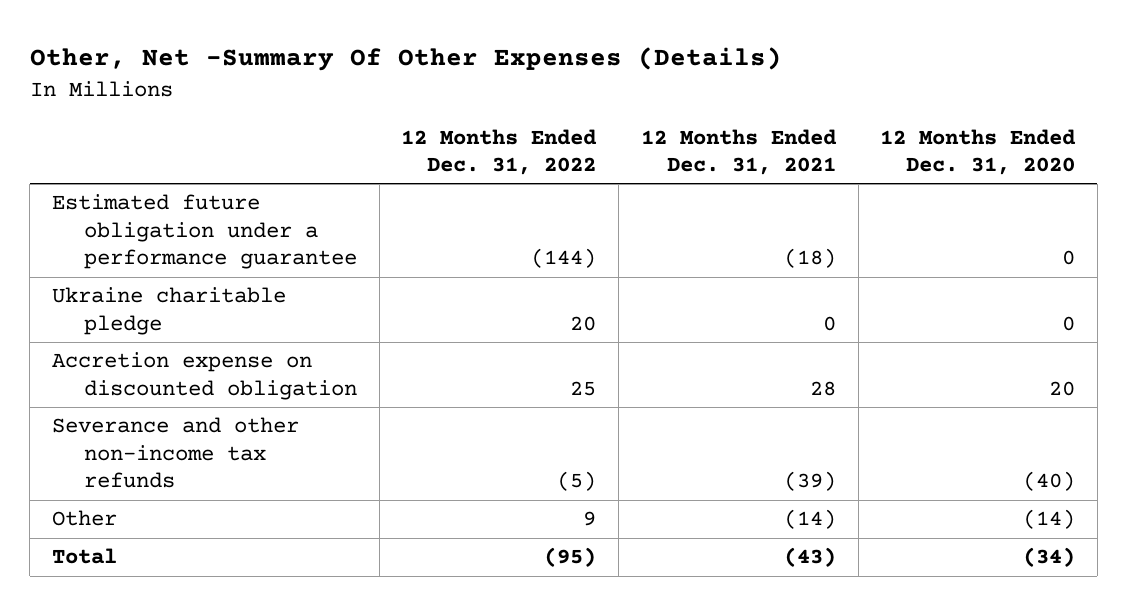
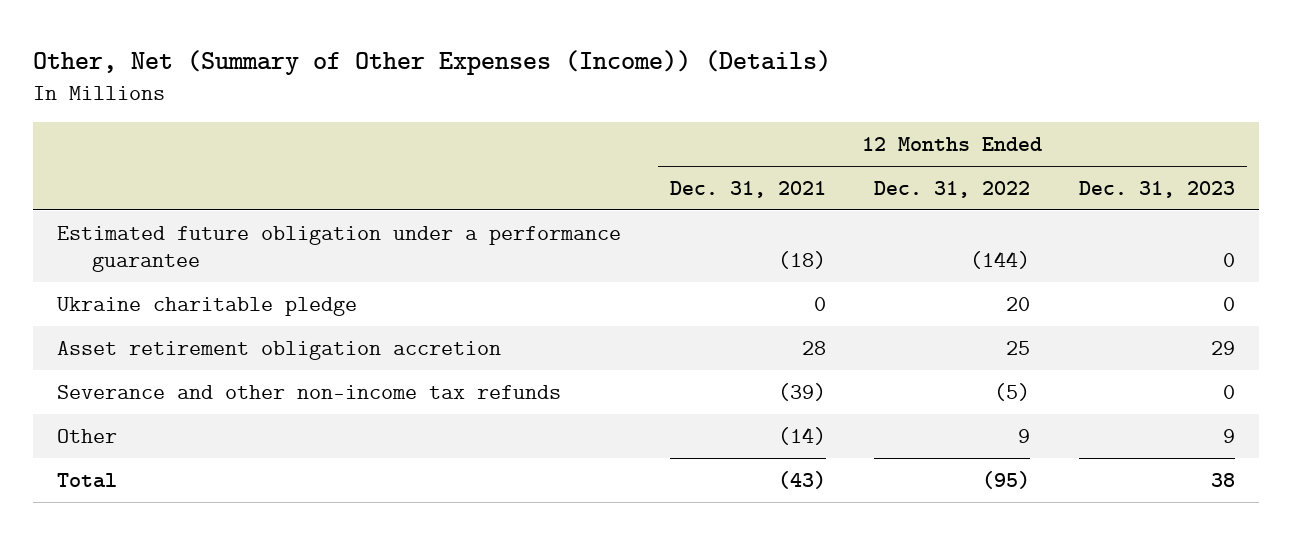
[29,47,782,72] Other, Net -Summary Of Other Expenses (Details) -> [33,49,832,75] Other, Net (Summary of Other Expenses (Income)) (Details)
[880,128,1077,176] 12 Months Ended Dec. 31, 2020 -> none
none -> [1078,180,1235,198] Dec. 31, 2023
[52,352,358,400] Accretion expense on discounted obligation -> [57,340,502,360] Asset retirement obligation accretion

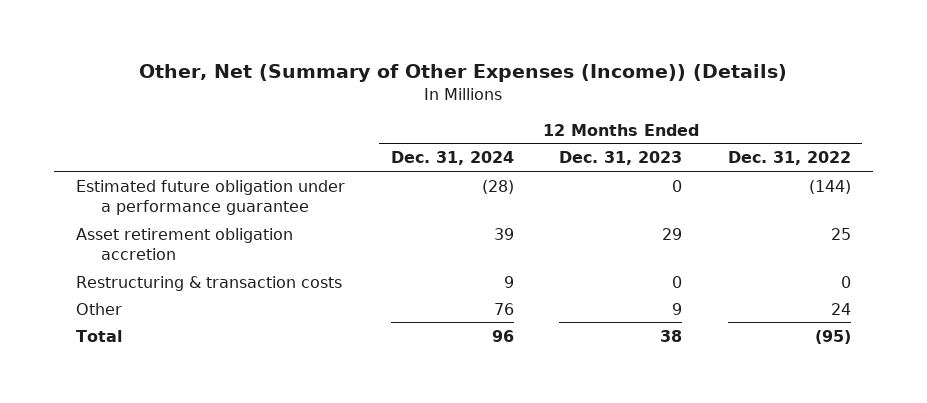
[669,180,826,198] Dec. 31, 2021 -> none
none -> [390,151,514,166] Dec. 31, 2024
[57,296,358,316] Ukraine charitable pledge -> none
[57,384,562,399] Severance and other non-income tax refunds -> none
none -> [76,275,343,291] Restructuring & transaction costs
[1018,428,1031,443] 9 -> [830,302,851,315] 24

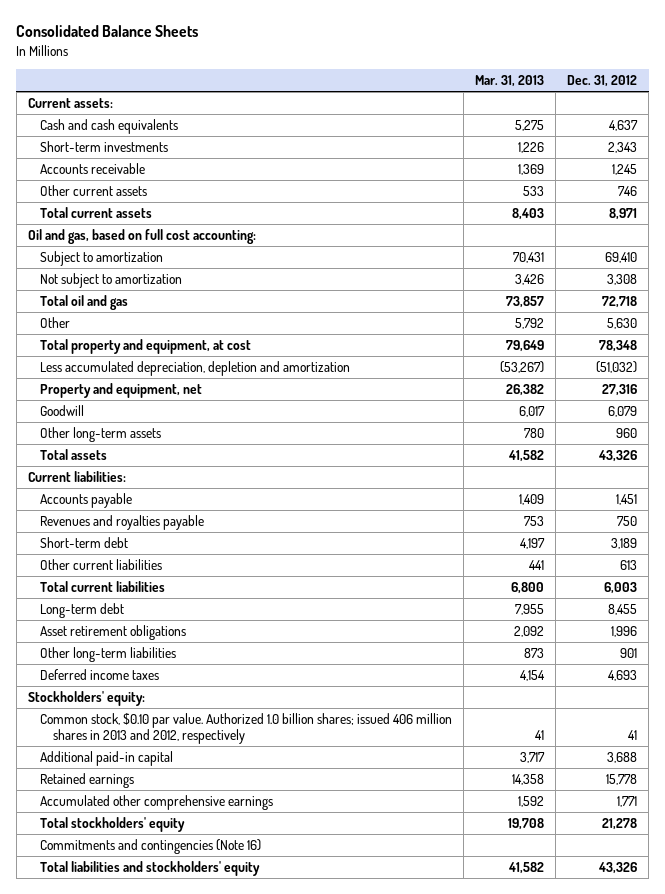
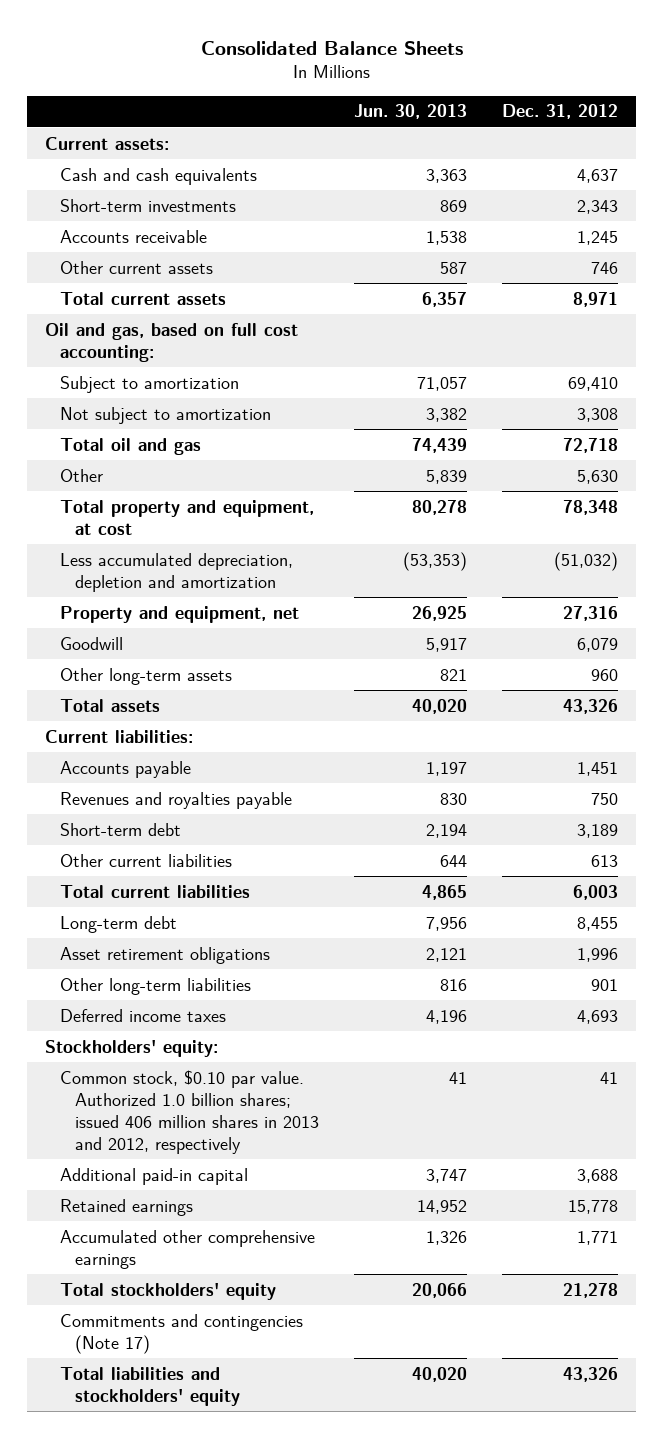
[475,75,545,88] Mar. 31, 2013 -> none
none -> [354,104,468,120] Jun. 30, 2013
[40,838,262,854] Commitments and contingencies (Note 16) -> [60,1313,304,1354] Commitments and contingencies (Note 17)

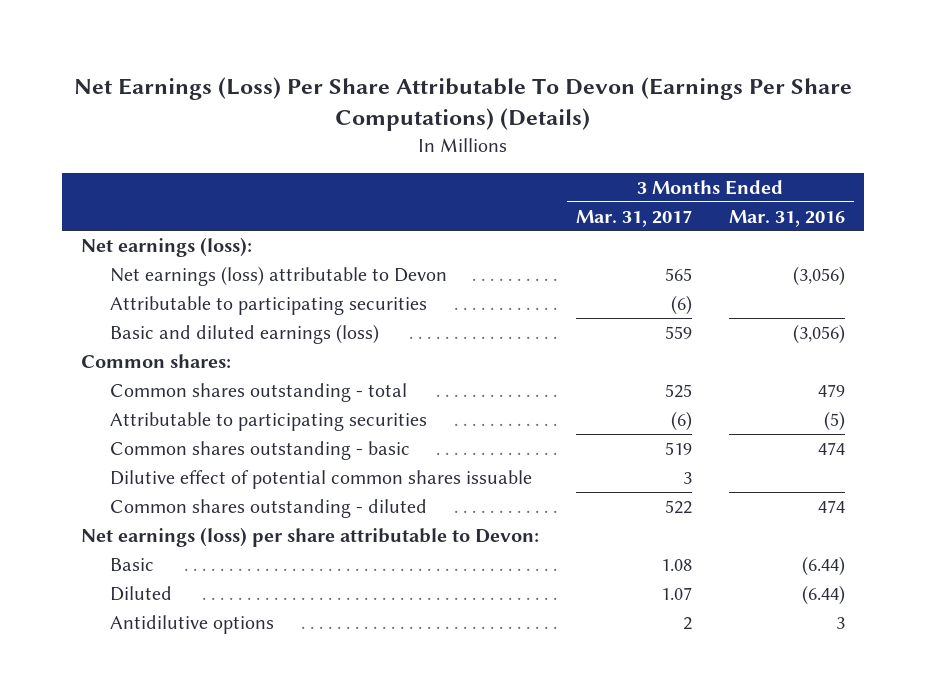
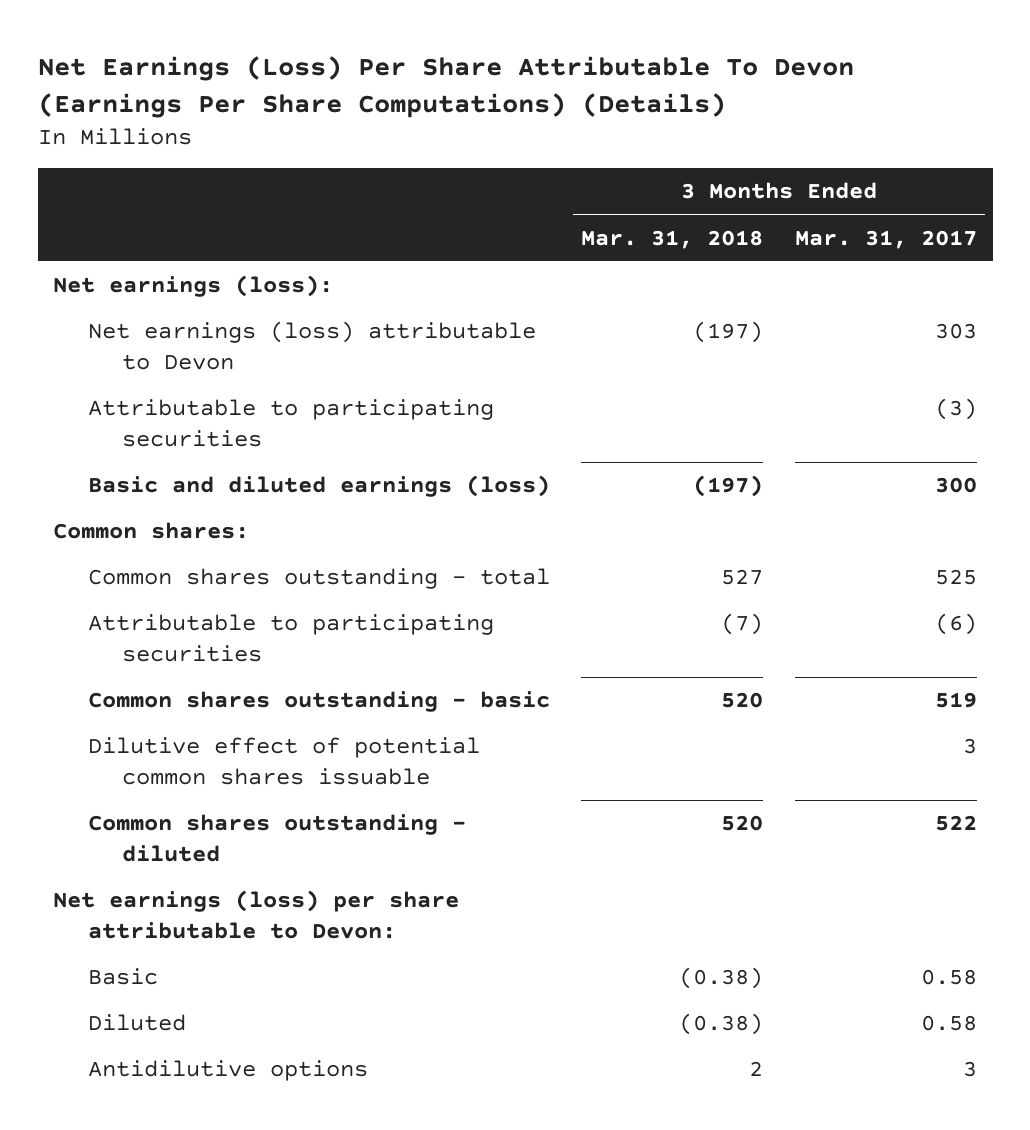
[728,209,845,227] Mar. 31, 2016 -> none
none -> [581,229,764,249] Mar. 31, 2018
[664,268,692,282] 565 -> [934,323,977,340] 303
[670,295,692,316] (6) -> [934,398,977,421] (3)
[664,326,692,340] 559 -> [934,477,977,494] 300
[660,559,692,572] 1.08 -> [920,969,977,986] 0.58
[660,587,692,601] 1.07 -> [920,1015,977,1032] 0.58
[682,617,692,631] 2 -> [962,1061,977,1078] 3

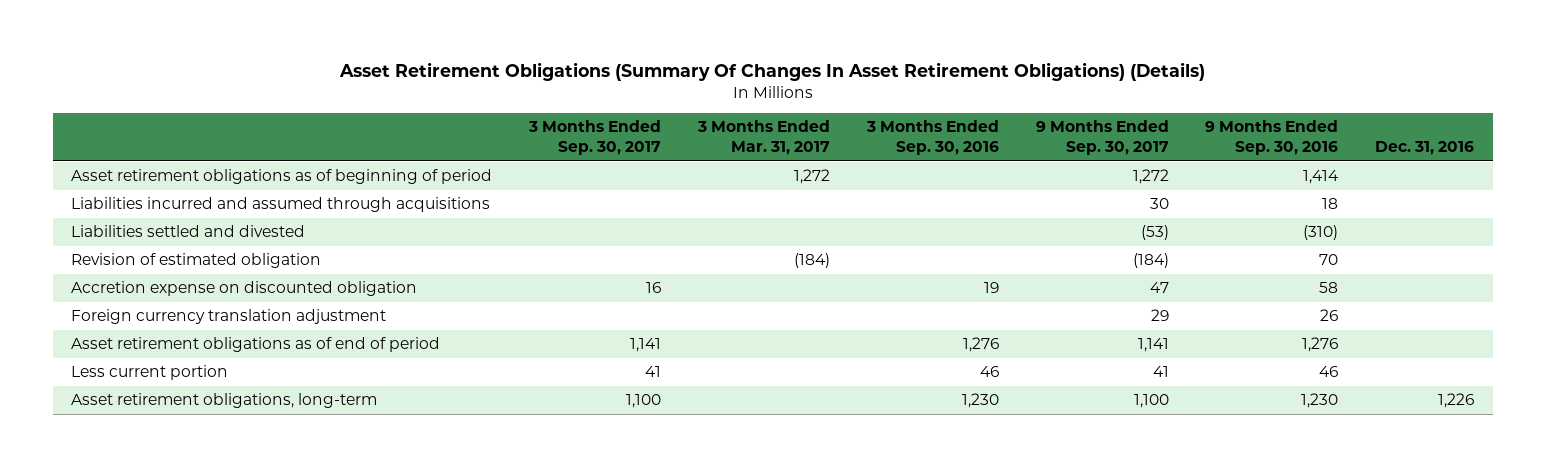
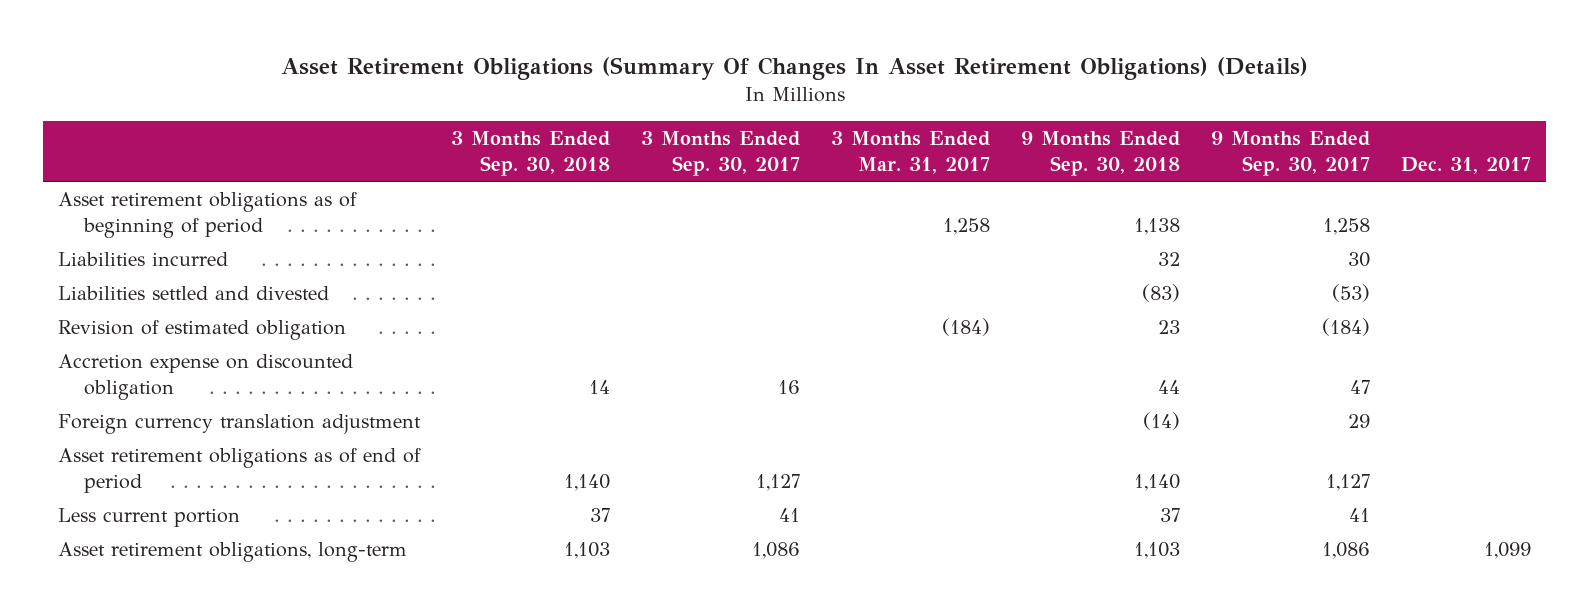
[865,120,999,156] 3 Months Ended Sep. 30, 2016 -> none
[1205,120,1339,156] 9 Months Ended Sep. 30, 2016 -> none
[1375,141,1475,156] Dec. 31, 2016 -> none
none -> [451,131,611,177] 3 Months Ended Sep. 30, 2018
none -> [1021,131,1181,177] 9 Months Ended Sep. 30, 2018
none -> [1400,157,1531,175] Dec. 31, 2017
[793,169,830,185] 1,272 -> [943,217,991,235] 1,258
[1132,169,1169,185] 1,272 -> [1322,217,1370,235] 1,258
[71,197,491,213] Liabilities incurred and assumed through acquisitions -> [58,251,229,266] Liabilities incurred
[630,338,662,353] 1,141 -> [756,473,801,491] 1,127
[1137,338,1169,353] 1,141 -> [1325,473,1370,491] 1,127
[626,394,662,409] 1,100 -> [752,541,801,559] 1,086
[1133,394,1169,409] 1,100 -> [1321,541,1370,559] 1,086

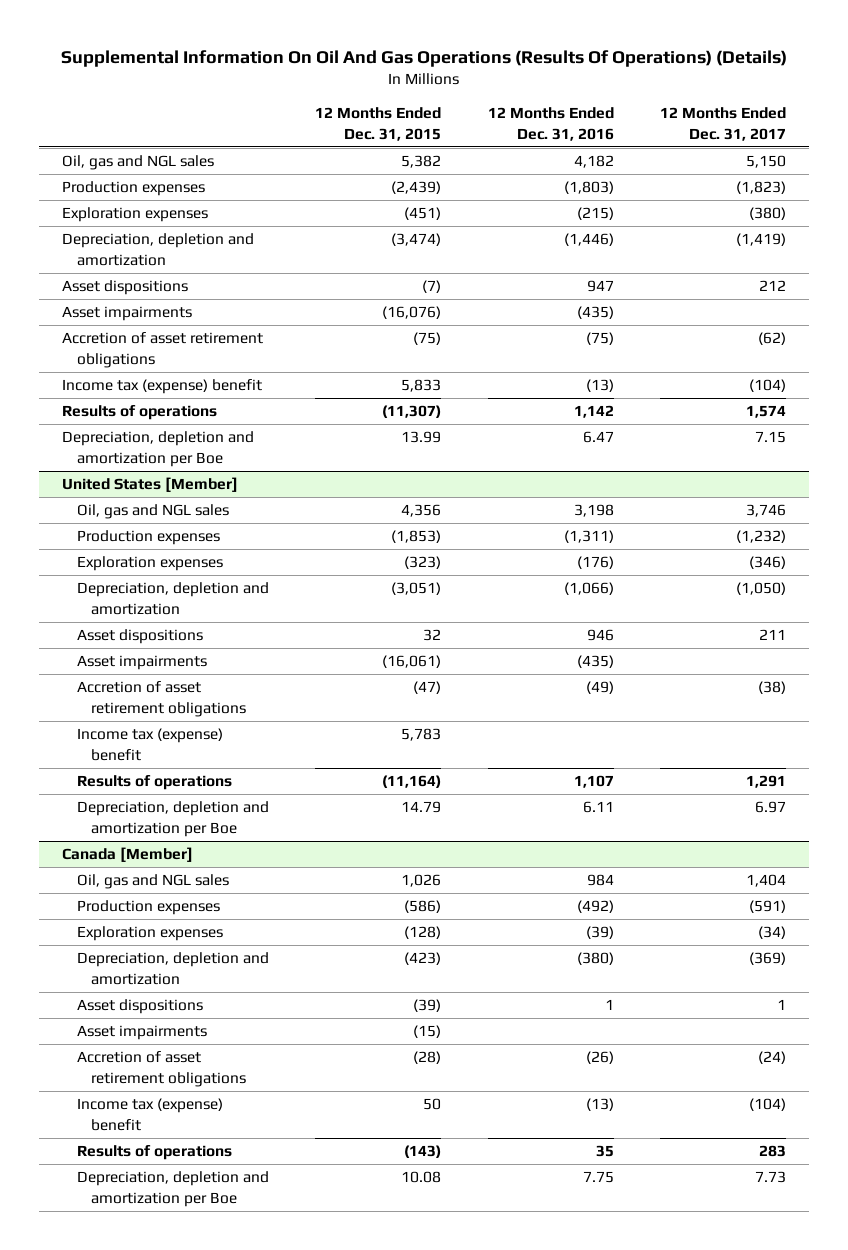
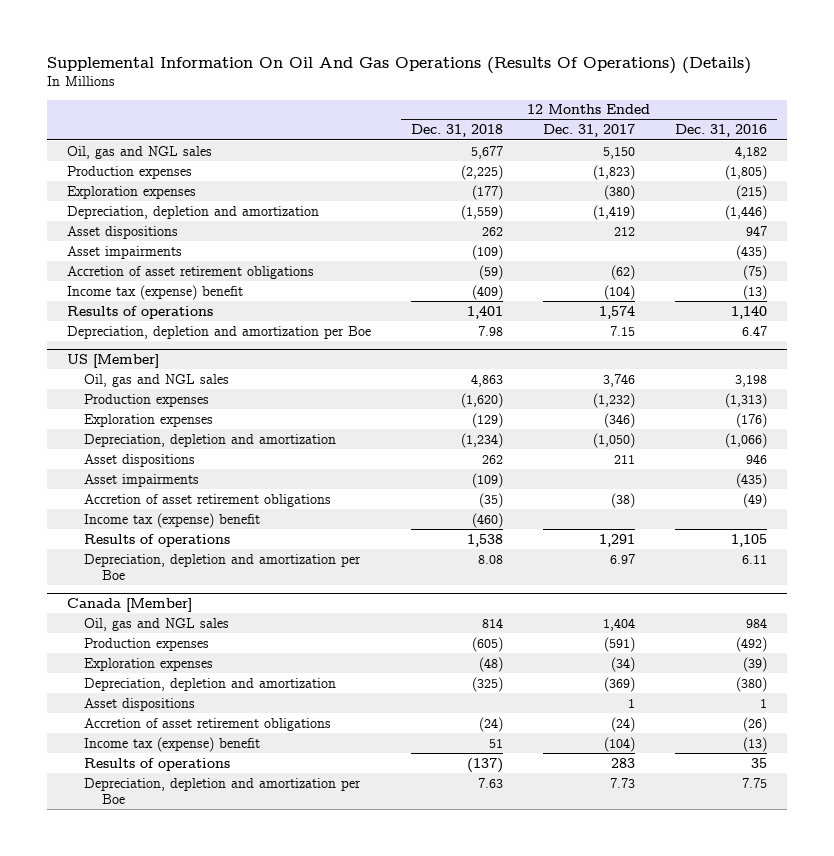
[315,107,442,141] 12 Months Ended Dec. 31, 2015 -> none
none -> [410,124,503,138] Dec. 31, 2018
[563,181,614,195] (1,803) -> [724,164,767,180] (1,805)
[573,405,614,419] 1,142 -> [730,305,767,319] 1,140
[62,477,239,493] United States [Member] -> none
none -> [66,353,159,368] US [Member]
[563,530,614,544] (1,311) -> [724,392,767,408] (1,313)
[573,775,614,789] 1,107 -> [730,533,767,547] 1,105
[76,1025,207,1041] Asset impairments -> none

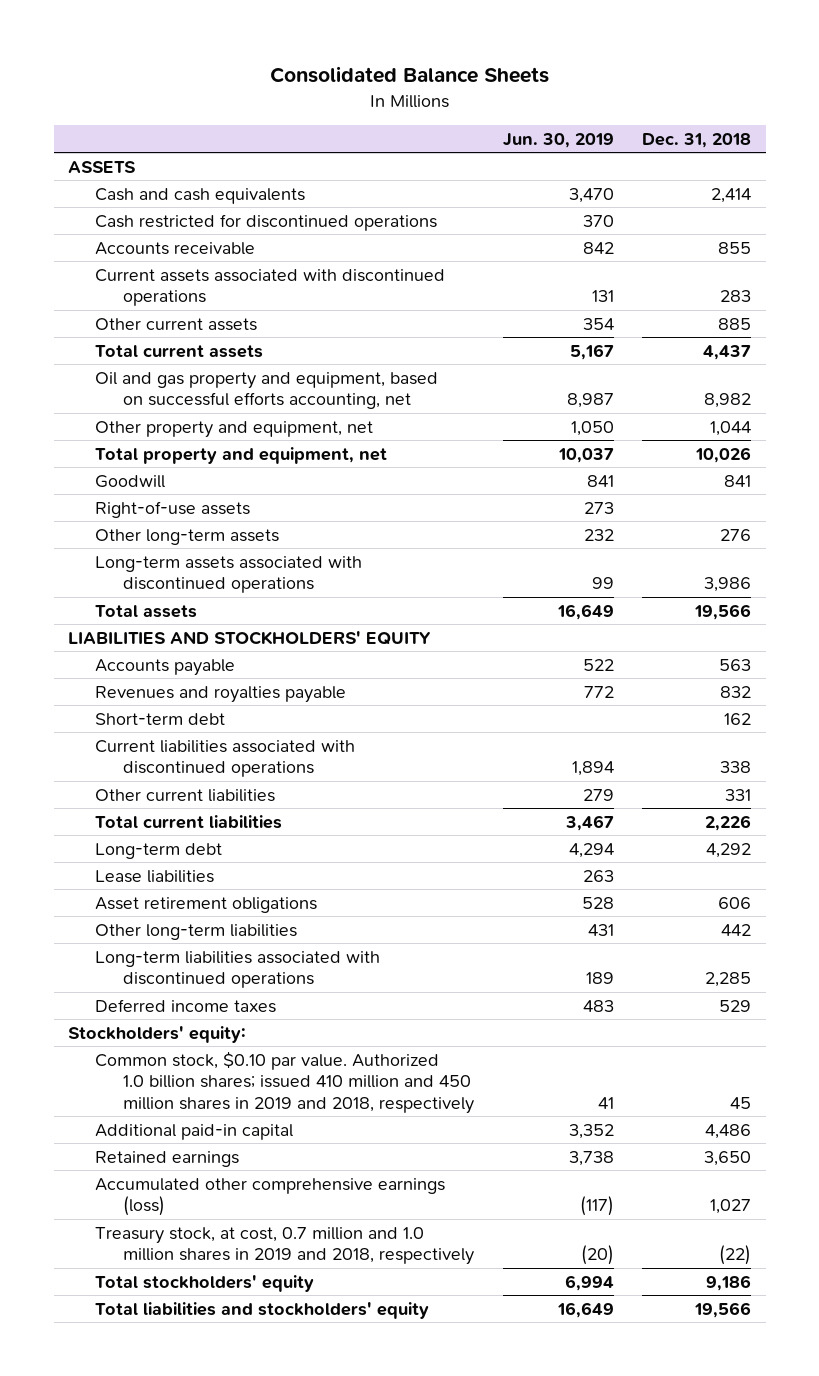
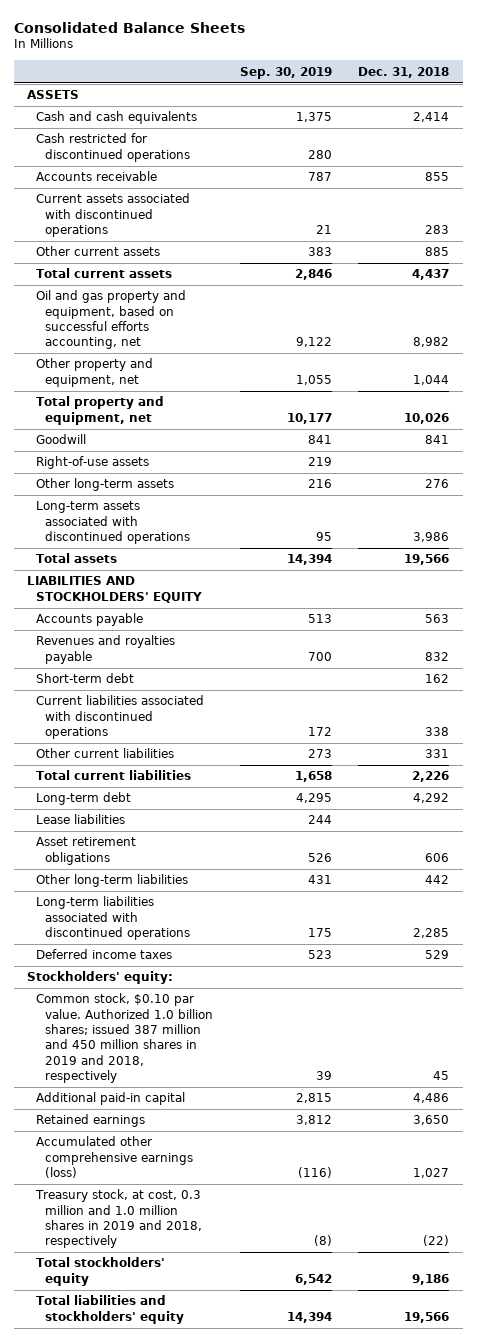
[502,132,614,148] Jun. 30, 2019 -> none
none -> [239,66,332,79] Sep. 30, 2019
[95,1050,475,1114] Common stock, $0.10 par value. Authorized 1.0 billion shares; issued 410 million and 450 million shares in 2019 and 2018, respectively -> [36,993,214,1083] Common stock, $0.10 par value. Authorized 1.0 billion shares; issued 387 million and 450 million shares in 2019 and 2018, respectively
[95,1226,475,1266] Treasury stock, at cost, 0.7 million and 1.0 million shares in 2019 and 2018, respectively -> [35,1189,203,1249] Treasury stock, at cost, 0.3 million and 1.0 million shares in 2019 and 2018, respectively

